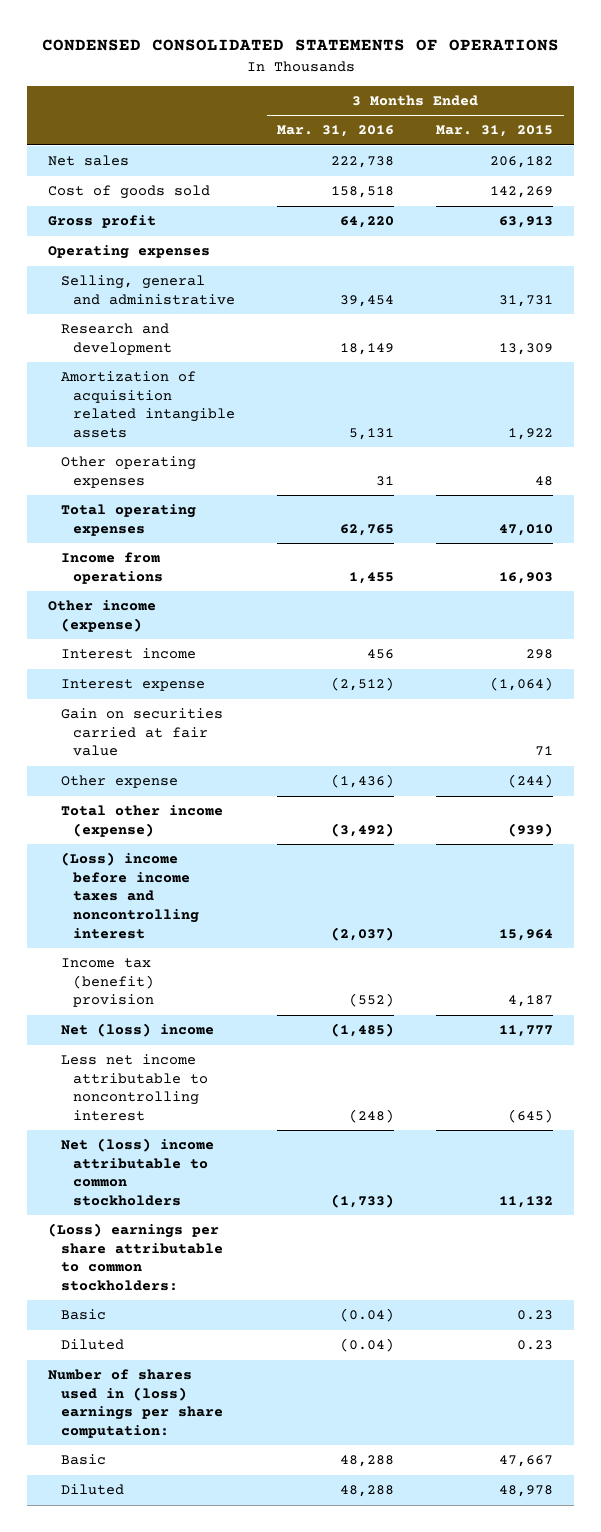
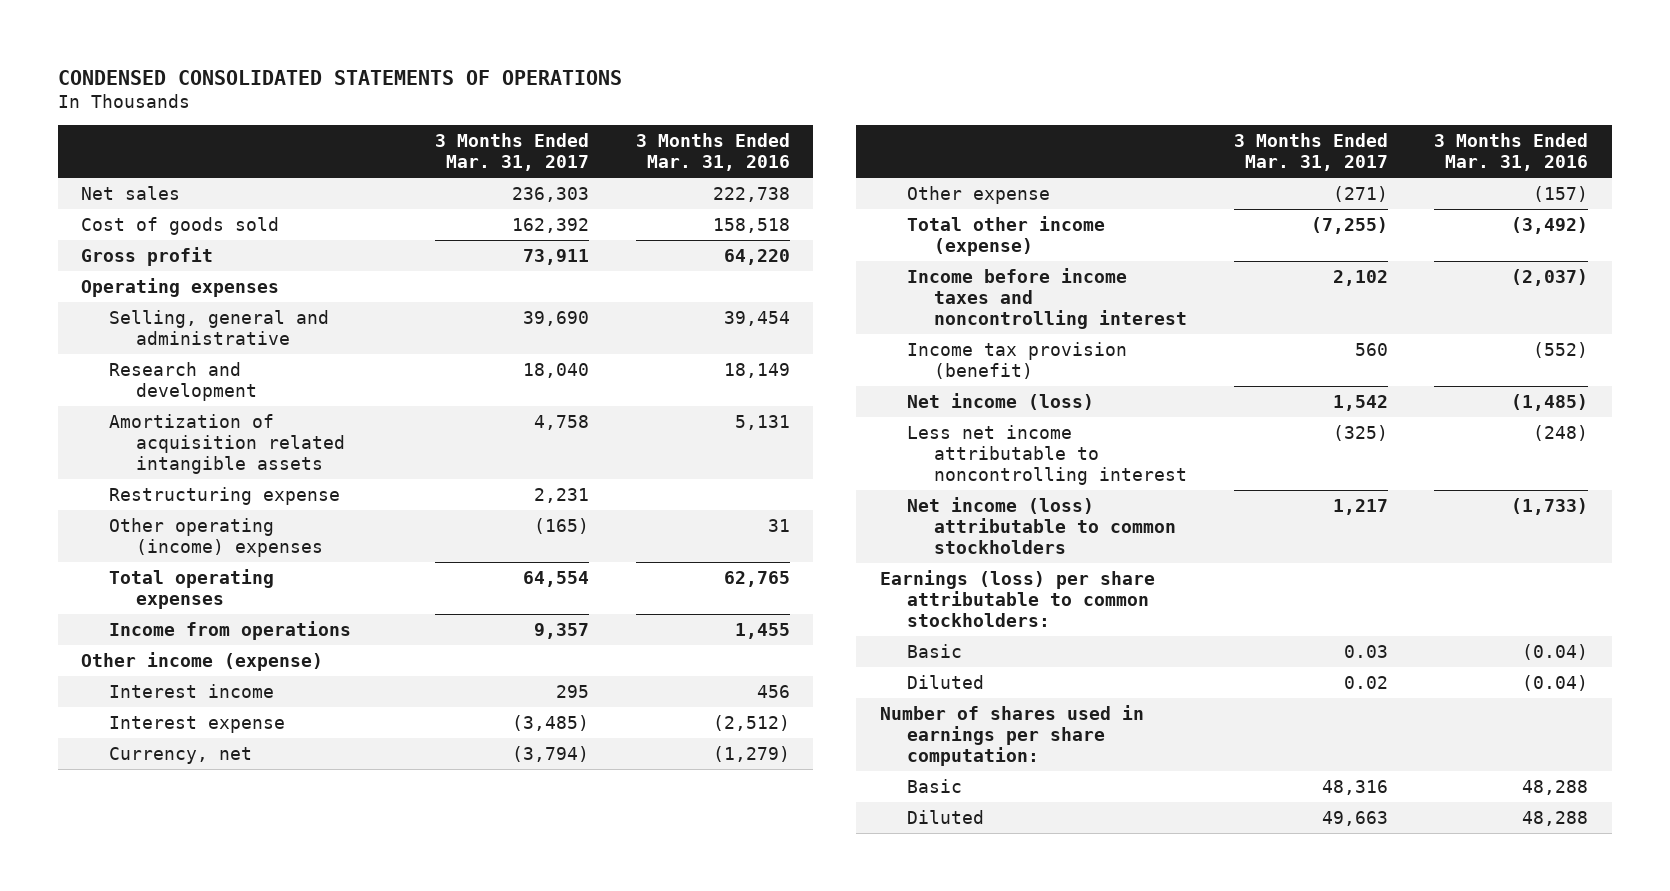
[436,125,554,138] Mar. 31, 2015 -> none
none -> [435,133,590,172] 3 Months Ended Mar. 31, 2017
none -> [108,486,340,505] Restructuring expense
[60,456,196,488] Other operating expenses -> [108,517,323,557] Other operating (income) expenses
[60,708,223,757] Gain on securities carried at fair value -> none
none -> [108,746,252,764] Currency, net
[331,774,395,789] (1,436) -> [1533,185,1589,202] (157)
[60,852,200,939] (Loss) income before income taxes and noncontrolling interest -> [906,267,1188,330] Income before income taxes and noncontrolling interest
[60,958,155,1008] Income tax (benefit) provision -> [906,341,1127,379] Income tax provision (benefit)
[60,1023,214,1038] Net (loss) income -> [906,392,1094,410] Net income (loss)
[60,1138,214,1206] Net (loss) income attributable to common stockholders -> [906,496,1177,555] Net income (loss) attributable to common stockholders
[48,1223,223,1291] (Loss) earnings per share attributable to common stockholders: -> [879,569,1155,628] Earnings (loss) per share attributable to common stockholders:
[48,1369,223,1438] Number of shares used in (loss) earnings per share computation: -> [879,704,1144,767] Number of shares used in earnings per share computation:

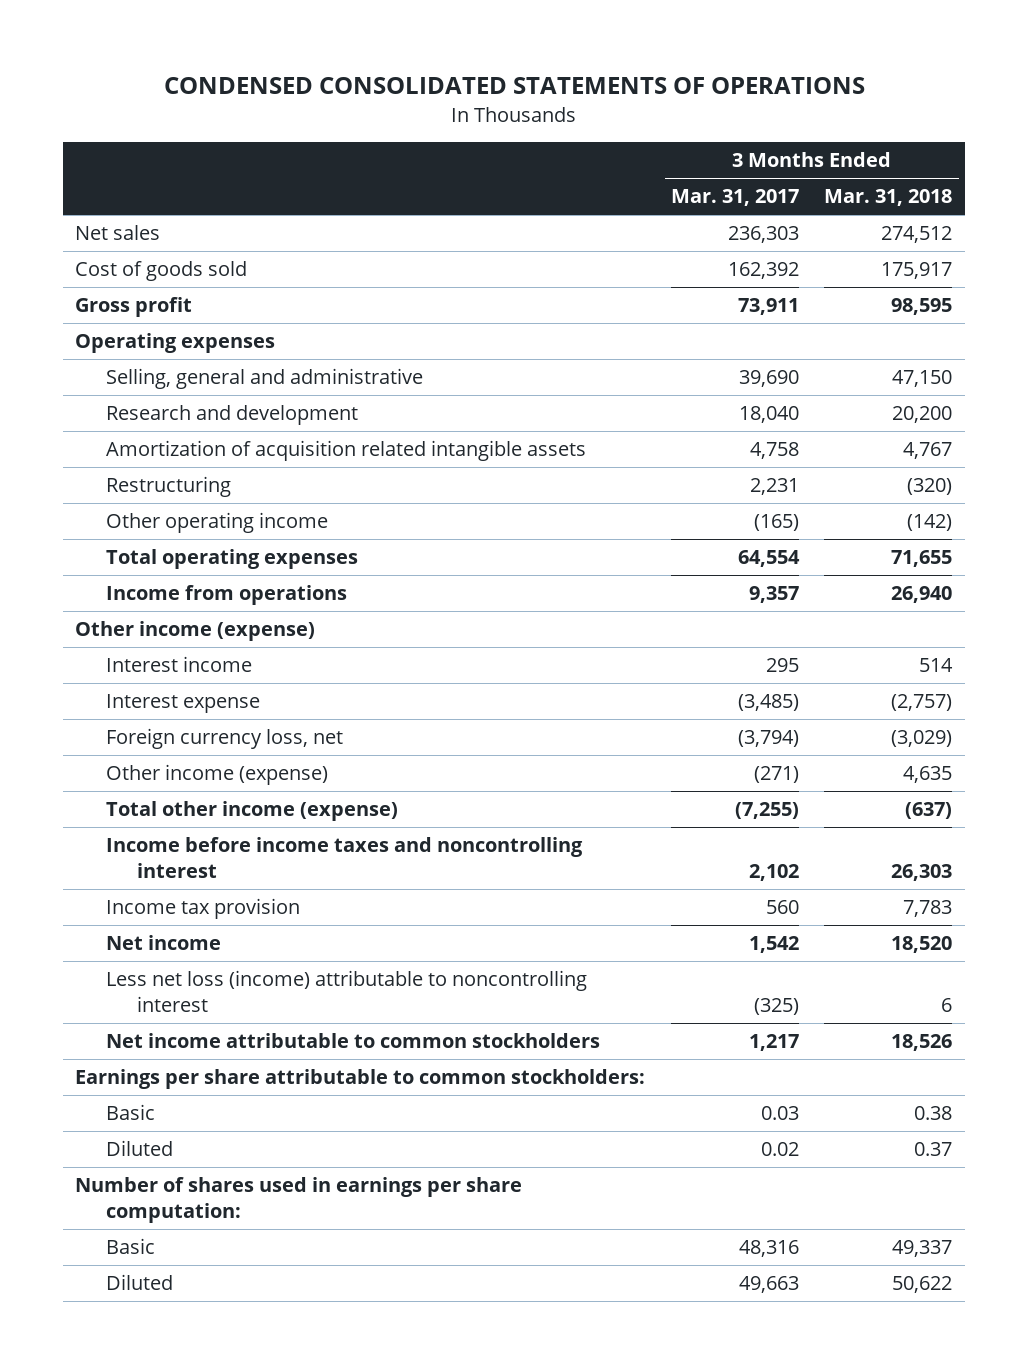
[635,133,790,172] 3 Months Ended Mar. 31, 2016 -> none
none -> [824,189,953,207] Mar. 31, 2018
[108,486,340,505] Restructuring expense -> [106,476,232,498] Restructuring
[108,517,323,557] Other operating (income) expenses -> [106,512,329,534] Other operating income
[108,746,252,764] Currency, net -> [106,728,344,750] Foreign currency loss, net
[906,185,1050,204] Other expense -> [106,764,329,786] Other income (expense)
[906,341,1127,379] Income tax provision (benefit) -> [106,898,301,920] Income tax provision
[906,392,1094,410] Net income (loss) -> [106,935,222,951] Net income
[906,424,1188,486] Less net income attributable to noncontrolling interest -> [106,970,588,1012] Less net loss (income) attributable to noncontrolling interest
[906,496,1177,555] Net income (loss) attributable to common stockholders -> [106,1033,601,1049] Net income attributable to common stockholders
[879,569,1155,628] Earnings (loss) per share attributable to common stockholders: -> [75,1069,646,1090] Earnings per share attributable to common stockholders:

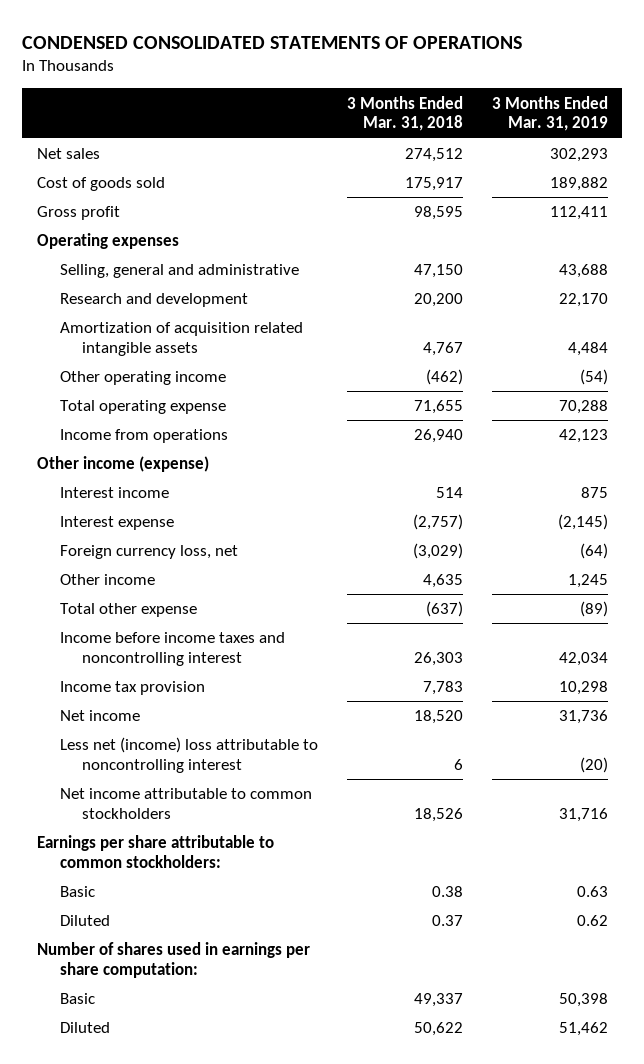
[670,189,799,207] Mar. 31, 2017 -> none
none -> [491,95,608,132] 3 Months Ended Mar. 31, 2019
[106,476,232,498] Restructuring -> none
[907,514,953,532] (142) -> [425,369,463,386] (462)
[106,549,359,570] Total operating expenses -> [59,400,226,415] Total operating expense
[106,764,329,786] Other income (expense) -> [59,574,155,586] Other income
[106,801,399,822] Total other income (expense) -> [59,603,197,618] Total other expense
[106,970,588,1012] Less net loss (income) attributable to noncontrolling interest -> [59,737,318,774] Less net (income) loss attributable to noncontrolling interest

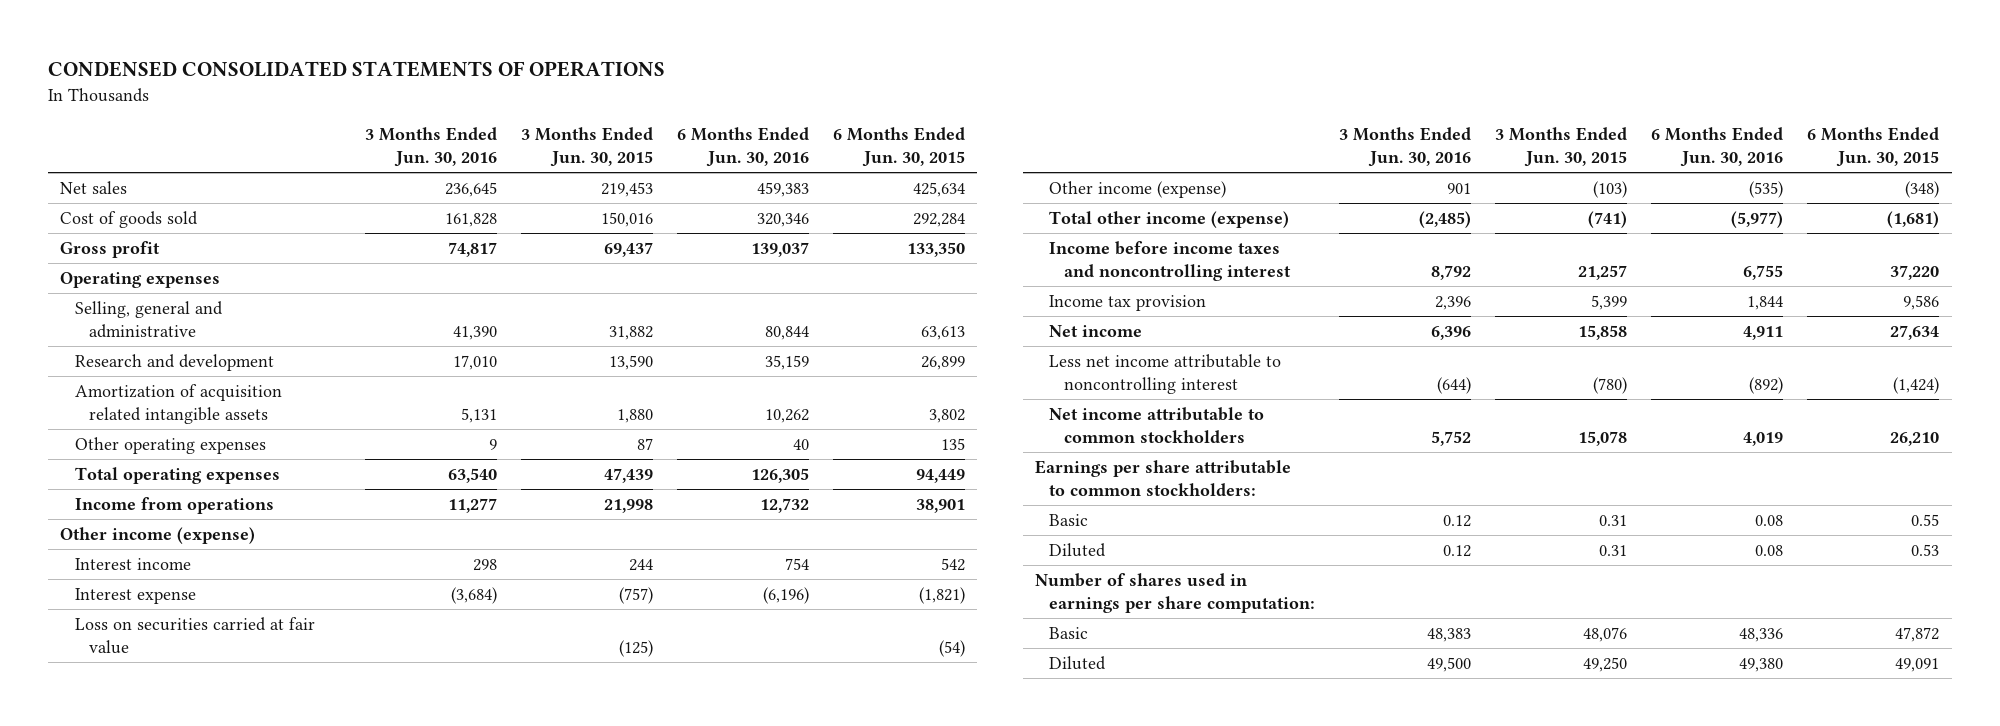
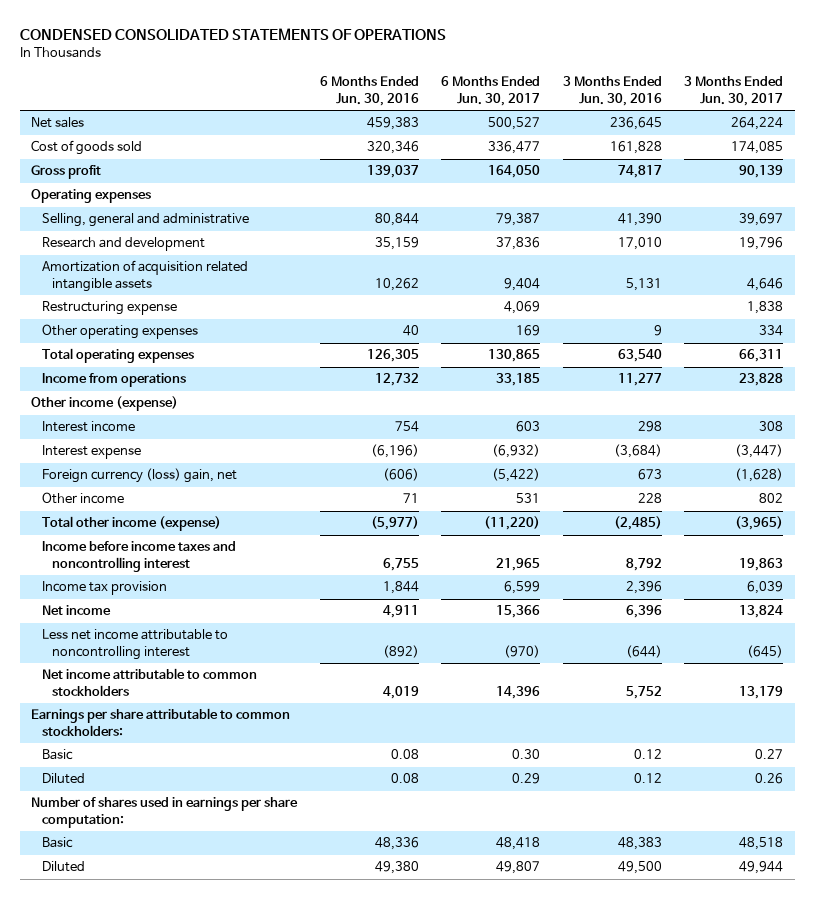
[520,127,653,168] 3 Months Ended Jun. 30, 2015 -> none
[832,127,965,168] 6 Months Ended Jun. 30, 2015 -> none
none -> [441,76,541,106] 6 Months Ended Jun. 30, 2017
none -> [684,76,784,106] 3 Months Ended Jun. 30, 2017
none -> [41,301,177,316] Restructuring expense
[74,616,315,654] Loss on securities carried at fair value -> none
none -> [41,468,237,484] Foreign currency (loss) gain, net
[1049,180,1227,198] Other income (expense) -> [41,492,124,505] Other income
[1447,182,1472,194] 901 -> [637,493,662,504] 228
[1749,180,1784,198] (535) -> [402,493,419,504] 71

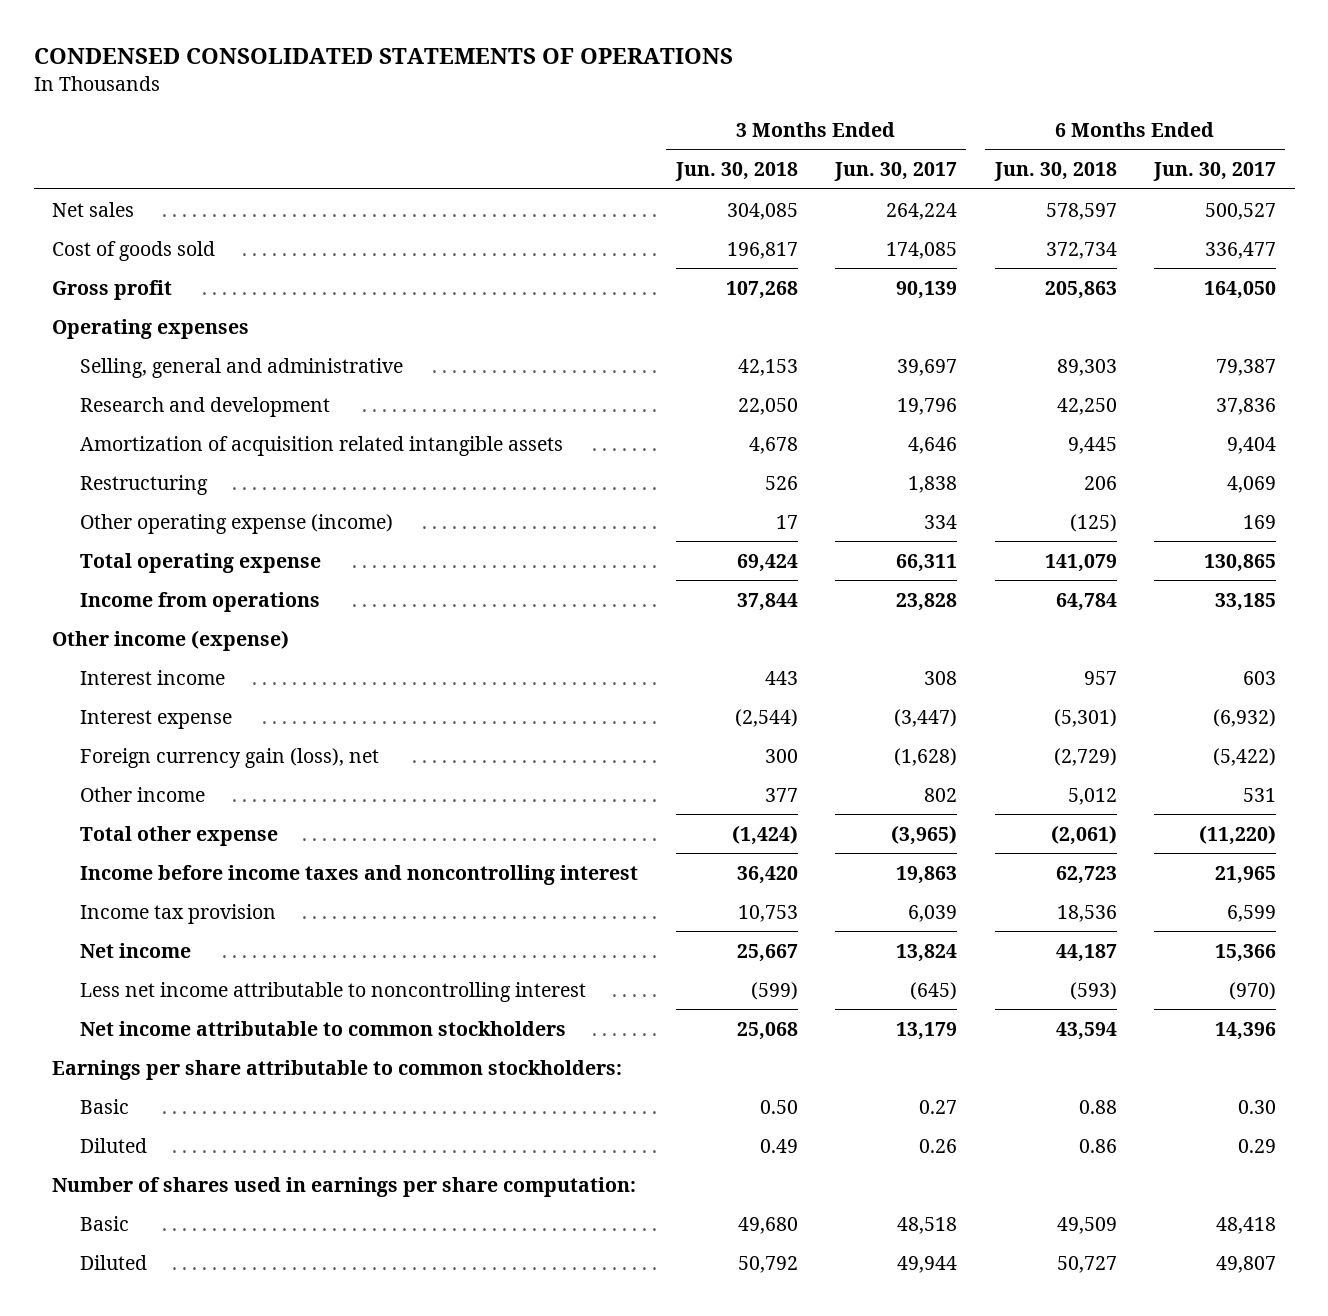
[319,76,419,106] 6 Months Ended Jun. 30, 2016 -> none
[562,76,662,106] 3 Months Ended Jun. 30, 2016 -> none
none -> [674,162,798,182] Jun. 30, 2018
none -> [993,162,1117,182] Jun. 30, 2018
[41,301,177,316] Restructuring expense -> [80,474,209,495] Restructuring
[41,324,198,340] Other operating expenses -> [80,513,394,534] Other operating expense (income)
[41,348,194,364] Total operating expenses -> [80,552,322,573] Total operating expense
[41,468,237,484] Foreign currency (loss) gain, net -> [80,747,380,768] Foreign currency gain (loss), net
[41,516,221,532] Total other income (expense) -> [80,825,279,846] Total other expense

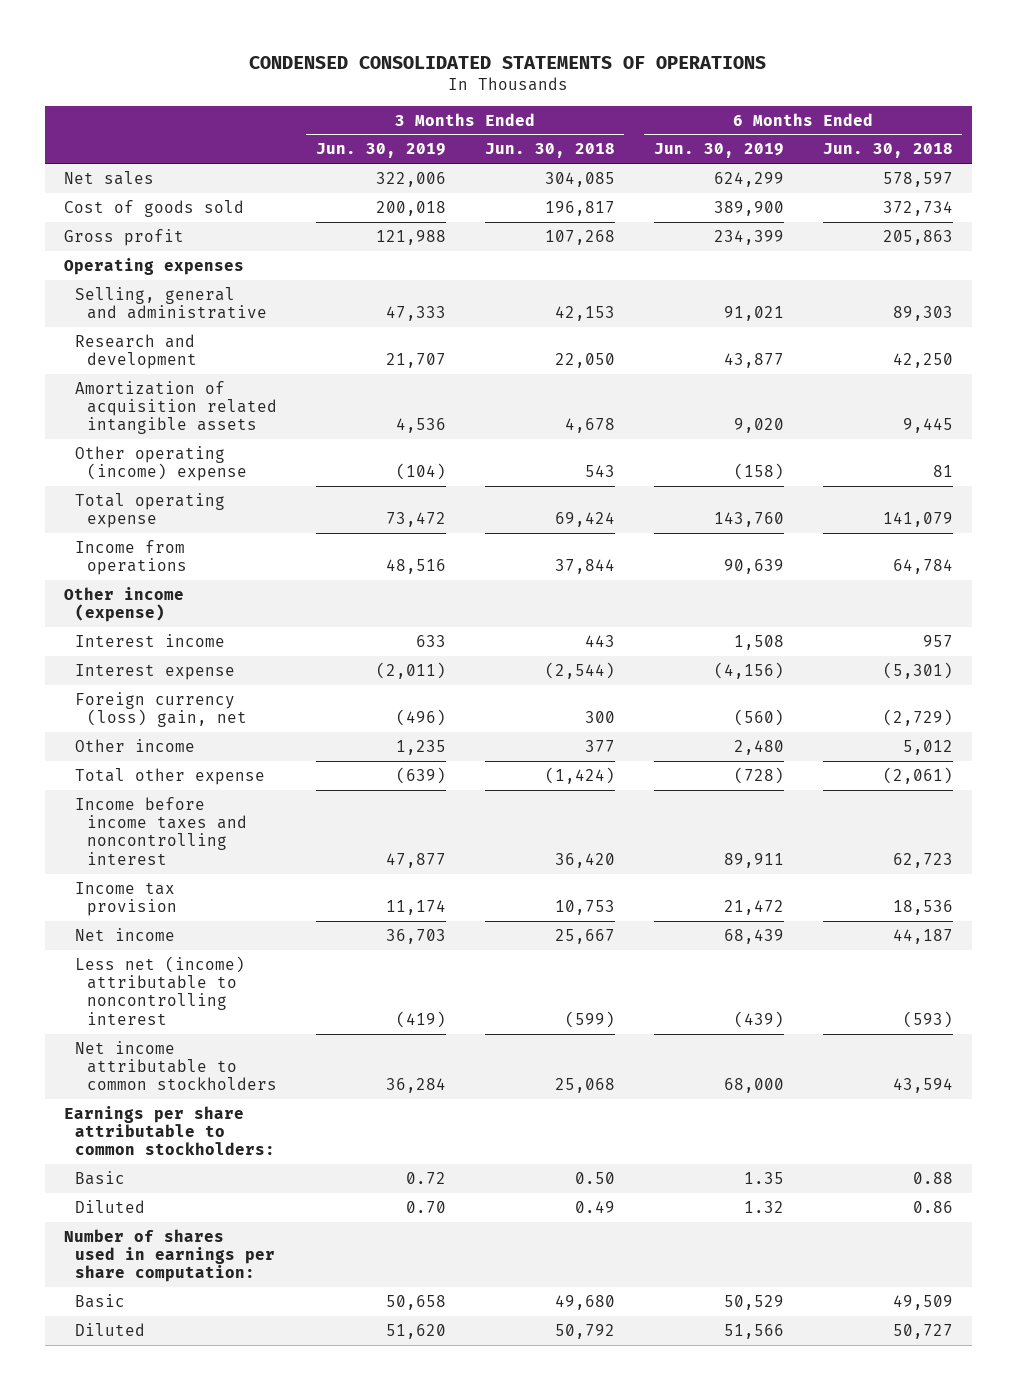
[834,162,958,182] Jun. 30, 2017 -> none
[1152,162,1276,182] Jun. 30, 2017 -> none
none -> [315,143,446,159] Jun. 30, 2019
none -> [653,143,784,159] Jun. 30, 2019
[80,474,209,495] Restructuring -> none
[80,513,394,534] Other operating expense (income) -> [75,445,247,482] Other operating (income) expense
[775,514,798,529] 17 -> [584,465,615,478] 543
[1069,513,1117,532] (125) -> [932,465,953,478] 81
[80,747,380,768] Foreign currency gain (loss), net -> [75,691,247,728] Foreign currency (loss) gain, net
[80,981,587,1002] Less net income attributable to noncontrolling interest -> [75,955,246,1025] Less net (income) attributable to noncontrolling interest

